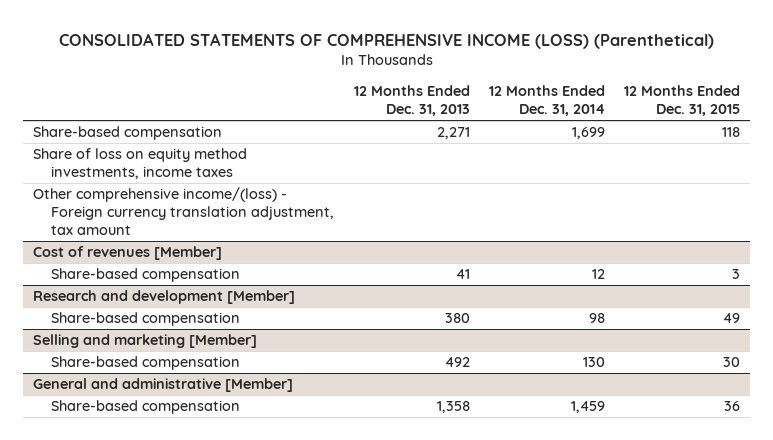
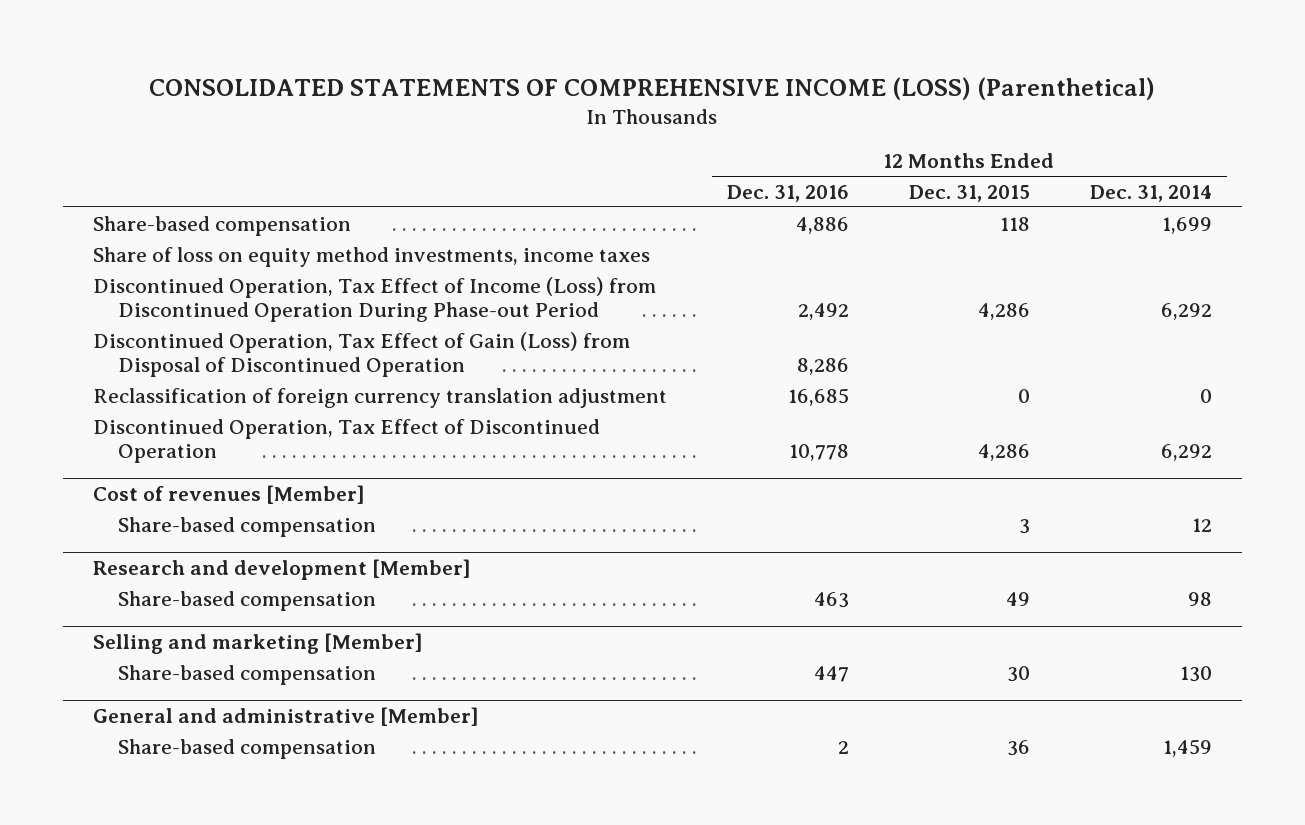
[353,85,470,117] 12 Months Ended Dec. 31, 2013 -> none
none -> [726,184,849,202] Dec. 31, 2016
[32,187,335,235] Other comprehensive income/(loss) - Foreign currency translation adjustment, tax amount -> none
none -> [92,276,656,323] Discontinued Operation, Tax Effect of Income (Loss) from Discontinued Operation During Phase-out Period
none -> [92,331,630,378] Discontinued Operation, Tax Effect of Gain (Loss) from Disposal of Discontinued Operation
none -> [92,387,667,408] Reclassification of foreign currency translation adjustment
none -> [92,418,600,464] Discontinued Operation, Tax Effect of Discontinued Operation

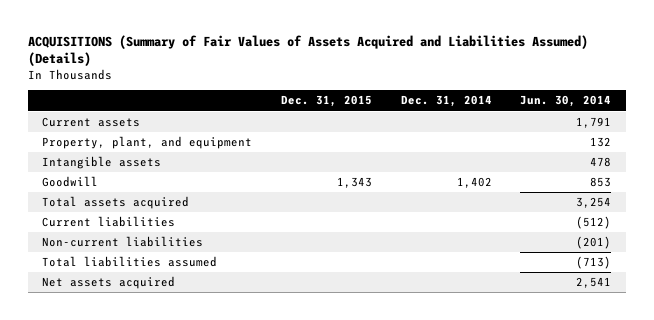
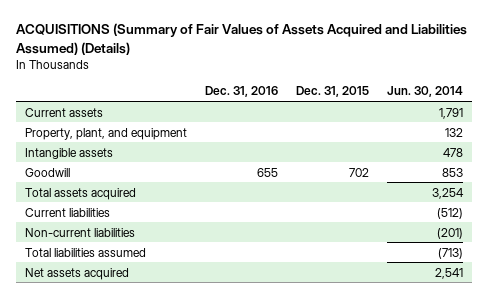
[400,95,492,108] Dec. 31, 2014 -> none
none -> [204,86,278,98] Dec. 31, 2016
[337,177,373,189] 1,343 -> [349,167,370,177] 702

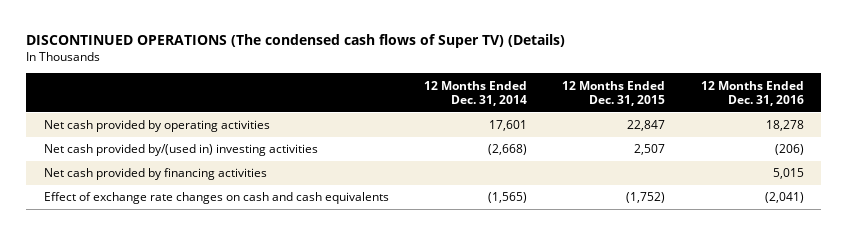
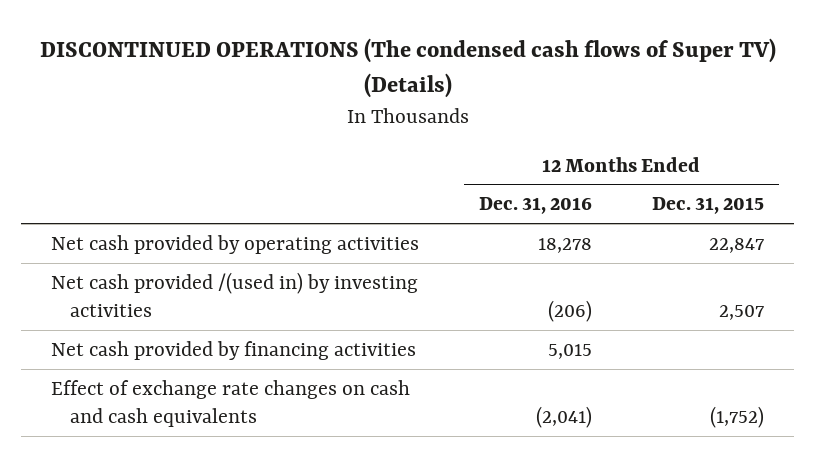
[424,80,528,107] 12 Months Ended Dec. 31, 2014 -> none
[43,144,318,157] Net cash provided by/(used in) investing activities -> [51,271,419,318] Net cash provided /(used in) by investing activities

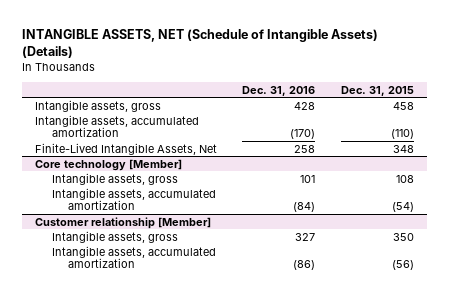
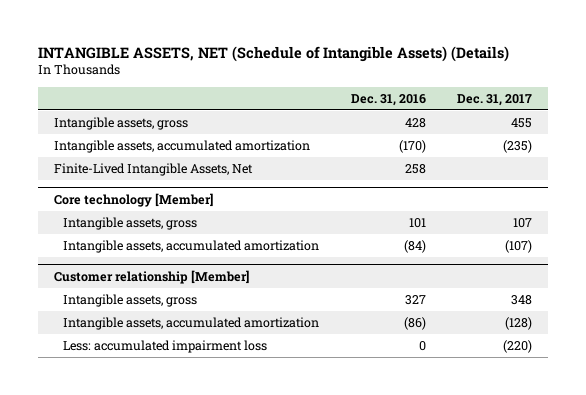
[341,85,415,96] Dec. 31, 2015 -> none
none -> [457,93,533,106] Dec. 31, 2017
none -> [63,339,268,353] Less: accumulated impairment loss

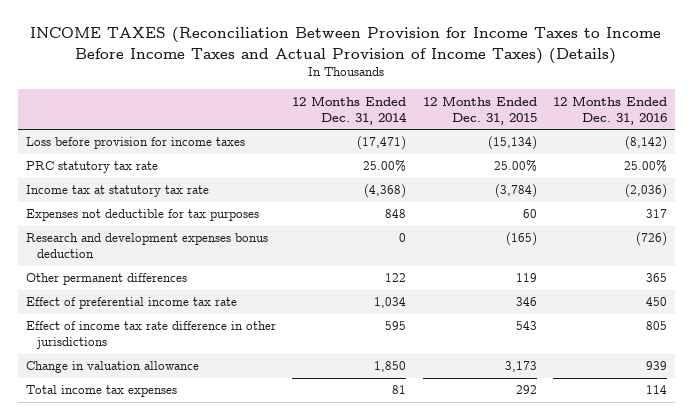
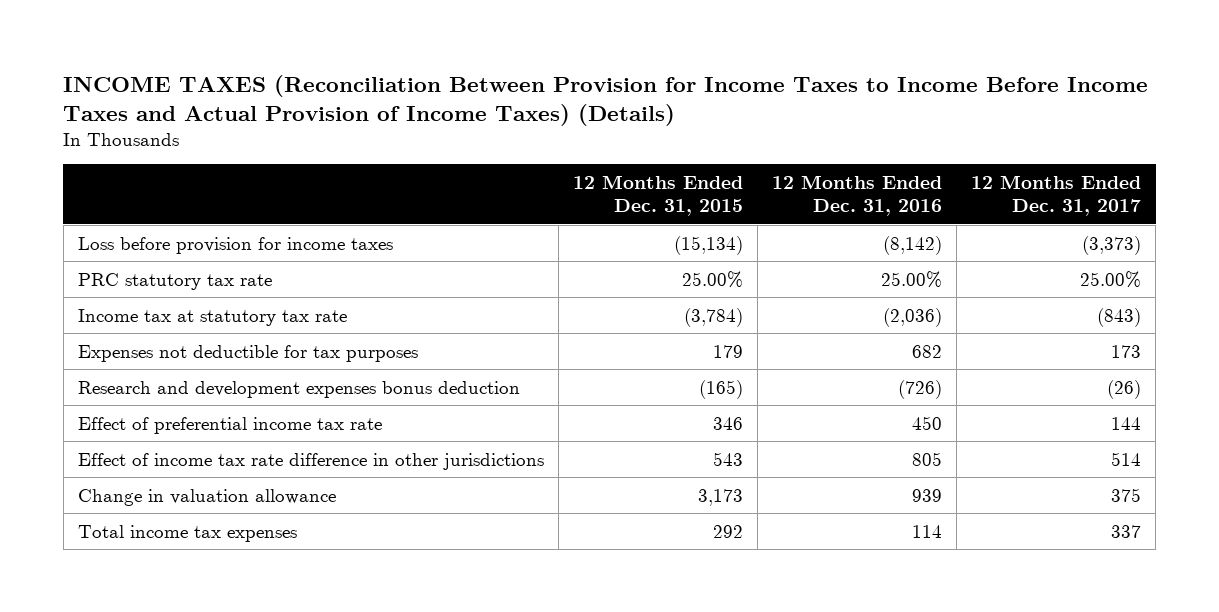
[292,95,408,125] 12 Months Ended Dec. 31, 2014 -> none
none -> [971,174,1142,217] 12 Months Ended Dec. 31, 2017
[522,209,537,219] 60 -> [712,344,743,358] 179
[645,209,667,219] 317 -> [912,344,943,358] 682
[26,273,188,286] Other permanent differences -> none

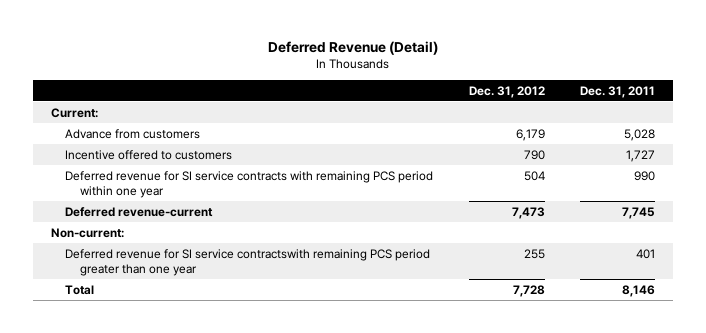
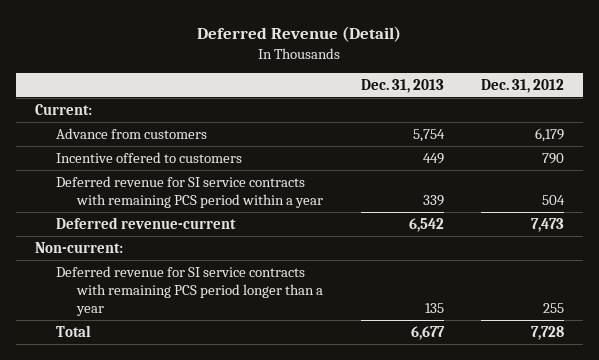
[580,85,656,98] Dec. 31, 2011 -> none
none -> [360,79,444,94] Dec. 31, 2013
[65,170,434,198] Deferred revenue for SI service contracts with remaining PCS period within one year -> [56,175,324,209] Deferred revenue for SI service contracts with remaining PCS period within a year
[65,248,431,276] Deferred revenue for SI service contractswith remaining PCS period greater than one year -> [56,265,324,317] Deferred revenue for SI service contracts with remaining PCS period longer than a year

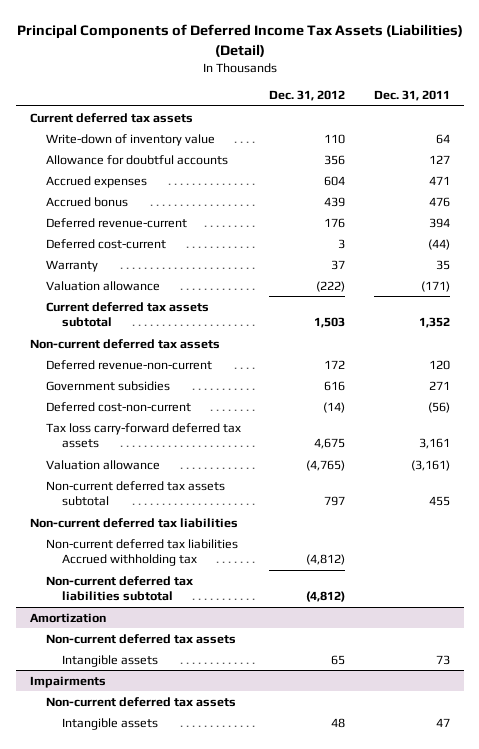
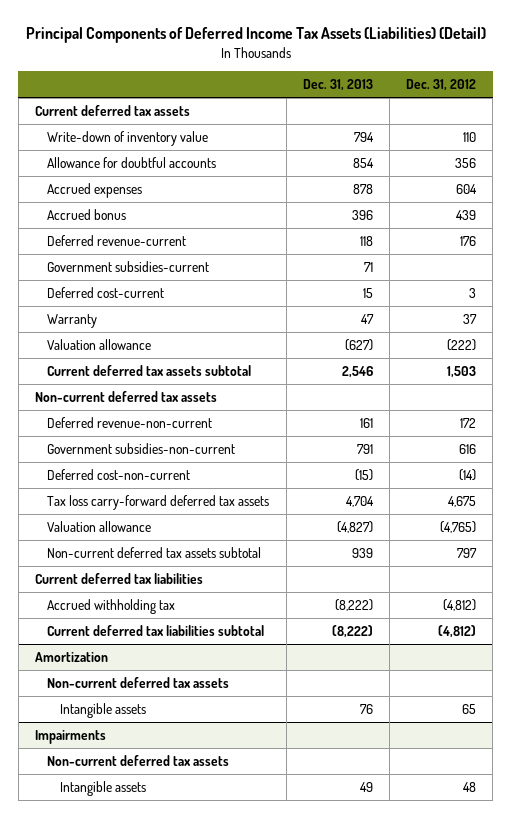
[373,90,450,102] Dec. 31, 2011 -> none
none -> [302,79,373,92] Dec. 31, 2013
none -> [47,261,210,273] Government subsidies-current
[45,380,170,391] Government subsidies -> [47,443,236,455] Government subsidies-non-current
[29,517,238,528] Non-current deferred tax liabilities -> [34,573,203,585] Current deferred tax liabilities
[45,538,238,567] Non-current deferred tax liabilities Accrued withholding tax -> [47,599,176,615] Accrued withholding tax
[45,575,193,602] Non-current deferred tax liabilities subtotal -> [47,625,265,637] Current deferred tax liabilities subtotal

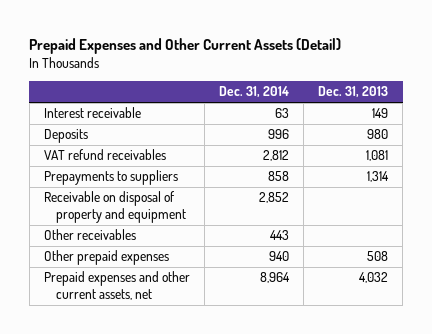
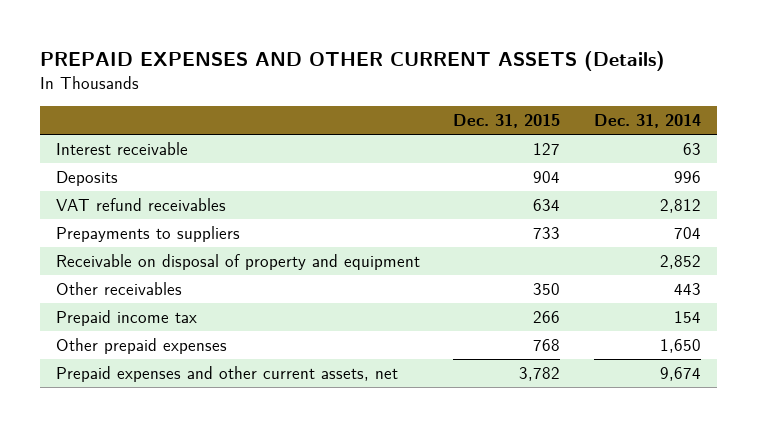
[29,37,342,54] Prepaid Expenses and Other Current Assets (Detail) -> [39,51,665,72] PREPAID EXPENSES AND OTHER CURRENT ASSETS (Details)
[318,86,389,99] Dec. 31, 2013 -> none
none -> [453,114,561,129] Dec. 31, 2015
[267,171,289,182] 858 -> [673,227,701,240] 704
none -> [56,310,198,327] Prepaid income tax
[268,251,289,262] 940 -> [659,339,701,354] 1,650
[259,272,290,284] 8,964 -> [659,367,701,382] 9,674

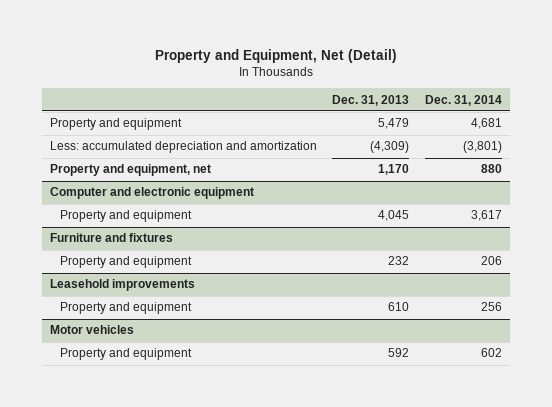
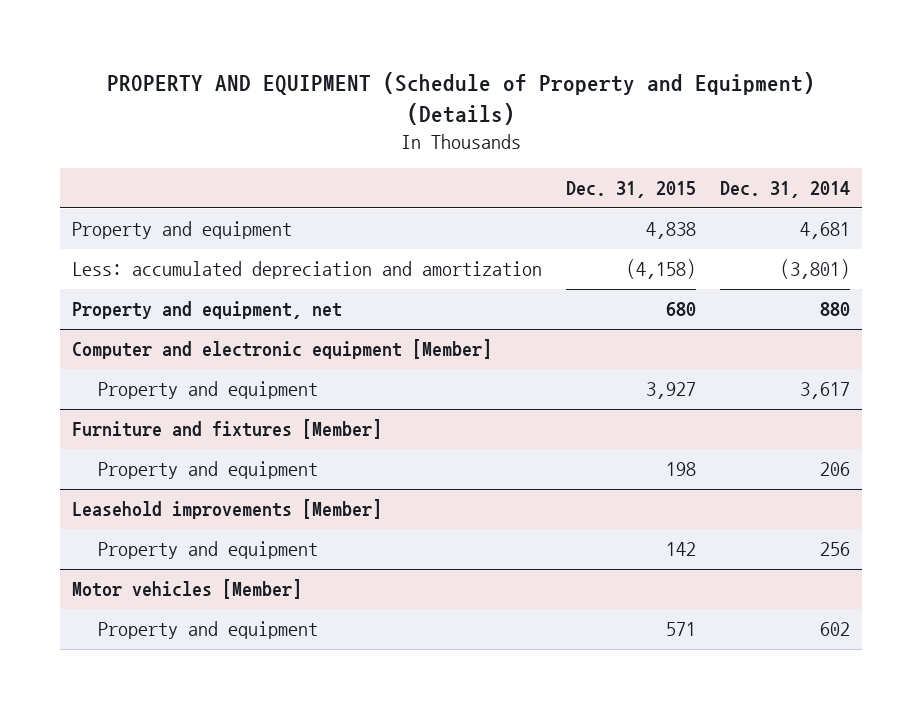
[154,49,397,64] Property and Equipment, Net (Detail) -> [106,72,815,126] PROPERTY AND EQUIPMENT (Schedule of Property and Equipment) (Details)
[332,94,410,106] Dec. 31, 2013 -> none
none -> [565,181,696,199] Dec. 31, 2015
[49,187,254,200] Computer and electronic equipment -> [71,339,492,360] Computer and electronic equipment [Member]
[49,233,173,243] Furniture and fixtures -> [71,419,382,440] Furniture and fixtures [Member]
[49,279,195,292] Leasehold improvements -> [71,499,382,520] Leasehold improvements [Member]
[49,325,134,335] Motor vehicles -> [71,579,302,600] Motor vehicles [Member]

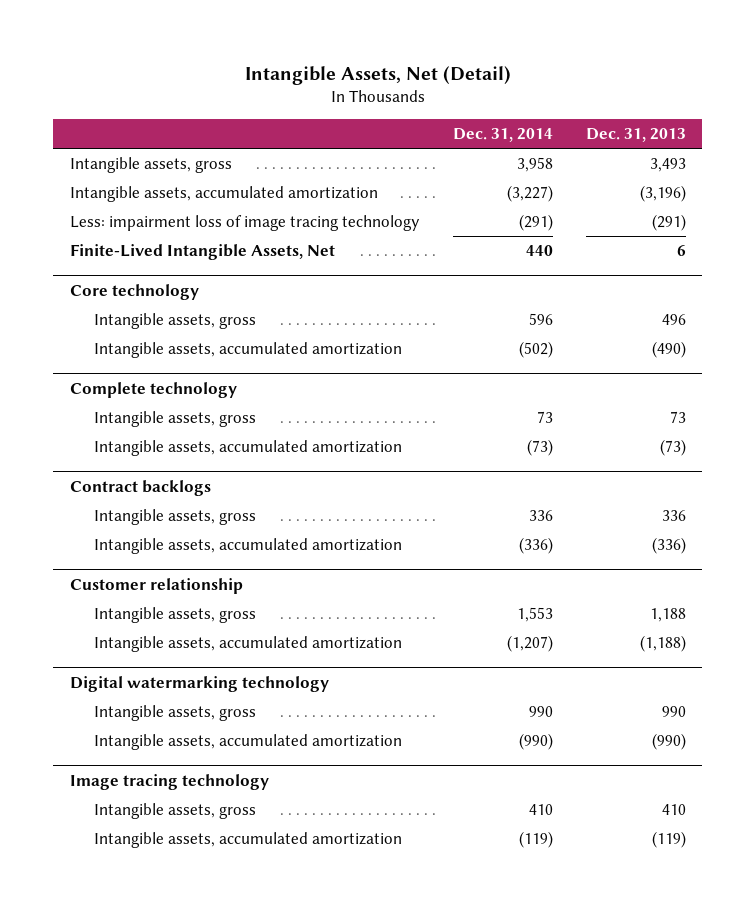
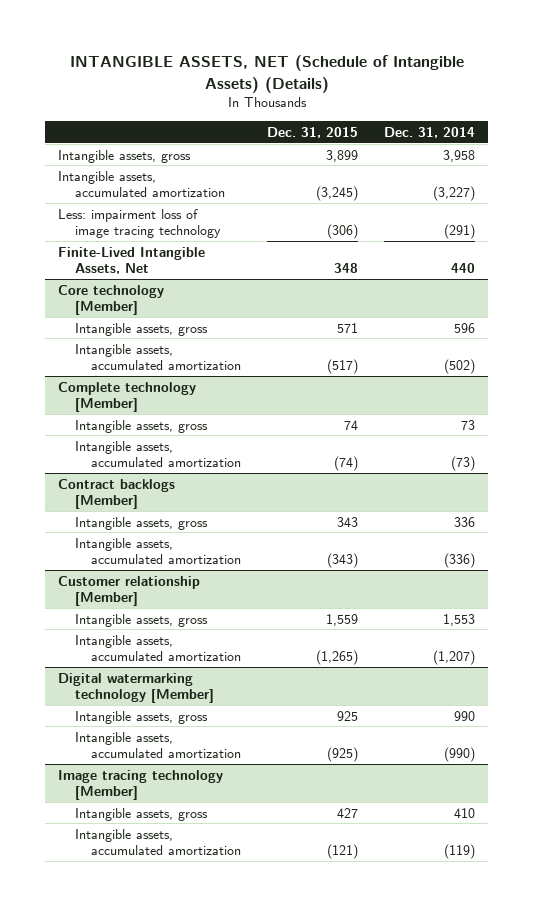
[244,65,511,85] Intangible Assets, Net (Detail) -> [69,54,464,93] INTANGIBLE ASSETS, NET (Schedule of Intangible Assets) (Details)
[585,128,686,143] Dec. 31, 2013 -> none
none -> [267,126,359,138] Dec. 31, 2015
[69,283,199,300] Core technology -> [58,284,165,315] Core technology [Member]
[69,381,237,398] Complete technology -> [58,381,197,412] Complete technology [Member]
[69,479,211,496] Contract backlogs -> [58,478,176,509] Contract backlogs [Member]
[69,577,243,594] Customer relationship -> [58,575,201,606] Customer relationship [Member]
[69,675,329,692] Digital watermarking technology -> [58,672,214,703] Digital watermarking technology [Member]
[69,773,269,790] Image tracing technology -> [58,769,224,800] Image tracing technology [Member]

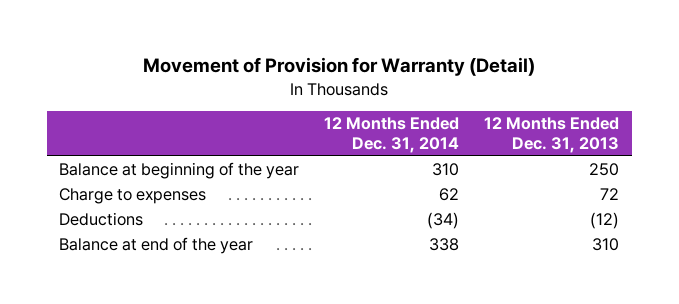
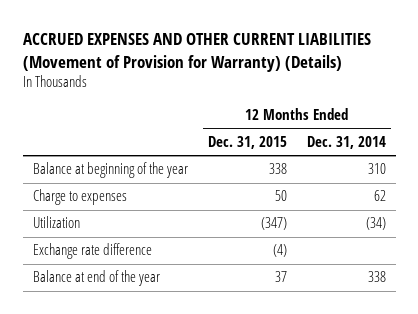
[143,57,536,77] Movement of Provision for Warranty (Detail) -> [22,33,371,72] ACCRUED EXPENSES AND OTHER CURRENT LIABILITIES (Movement of Provision for Warranty) (Details)
[484,117,620,154] 12 Months Ended Dec. 31, 2013 -> none
none -> [207,136,287,150] Dec. 31, 2015
[59,212,144,227] Deductions -> [32,216,80,229] Utilization
none -> [32,243,152,260] Exchange rate difference

